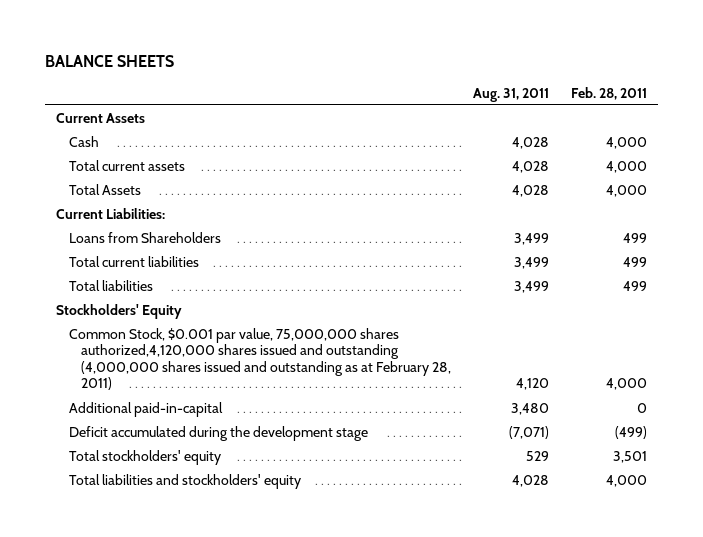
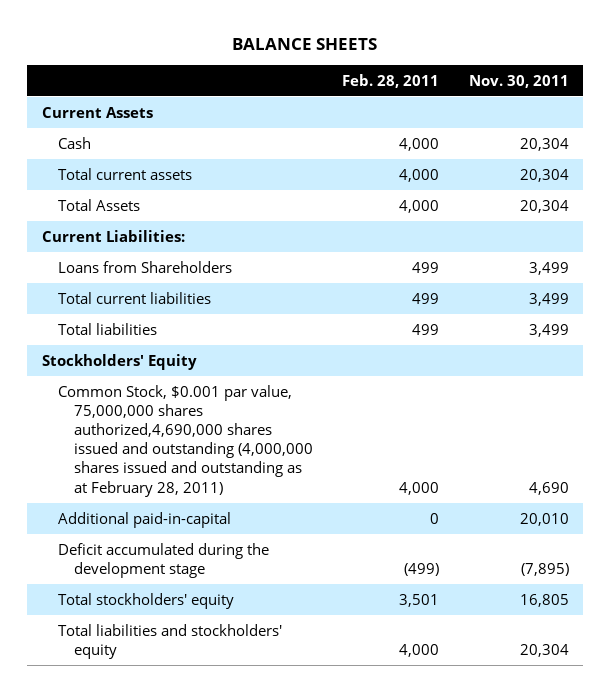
[473,87,550,102] Aug. 31, 2011 -> none
none -> [468,74,569,88] Nov. 30, 2011
[68,327,452,391] Common Stock, $0.001 par value, 75,000,000 shares authorized,4,120,000 shares issued and outstanding (4,000,000 shares issued and outstanding as at February 28, 2011) -> [57,384,313,497] Common Stock, $0.001 par value, 75,000,000 shares authorized,4,690,000 shares issued and outstanding (4,000,000 shares issued and outstanding as at February 28, 2011)

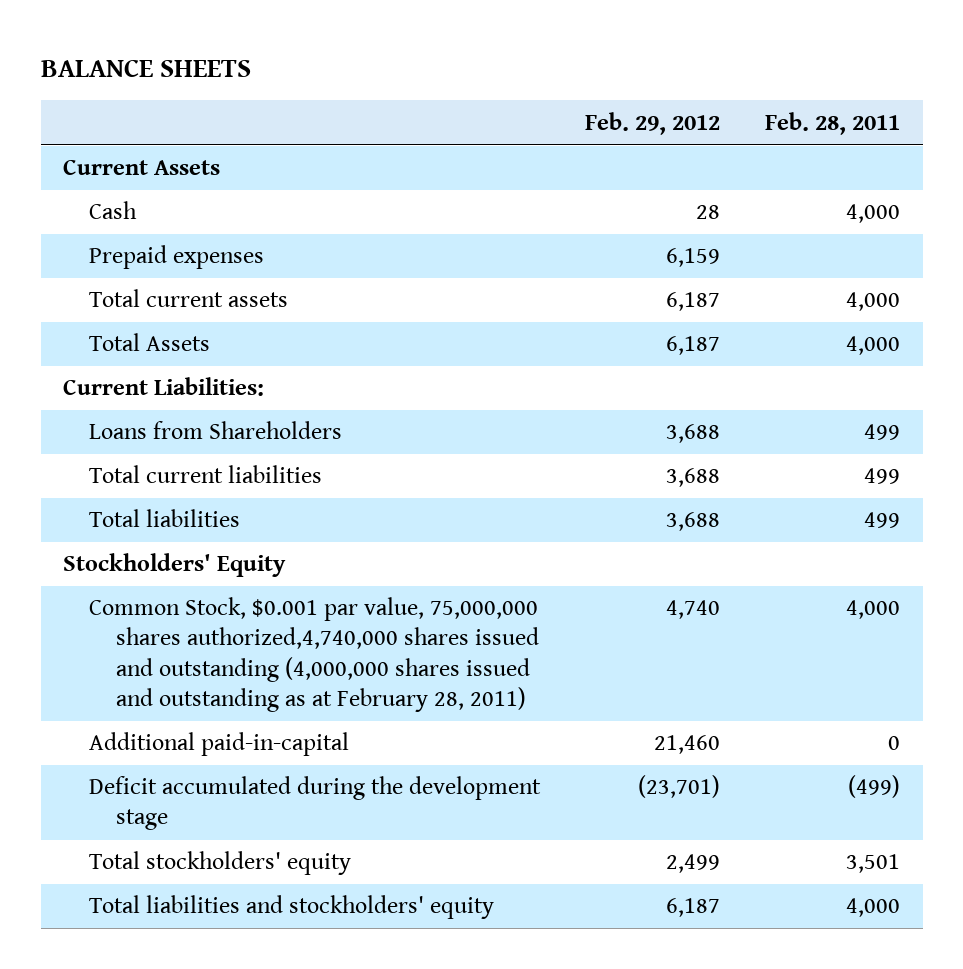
[468,74,569,88] Nov. 30, 2011 -> none
none -> [585,111,721,135] Feb. 29, 2012
none -> [89,245,265,270] Prepaid expenses
[57,384,313,497] Common Stock, $0.001 par value, 75,000,000 shares authorized,4,690,000 shares issued and outstanding (4,000,000 shares issued and outstanding as at February 28, 2011) -> [89,597,539,712] Common Stock, $0.001 par value, 75,000,000 shares authorized,4,740,000 shares issued and outstanding (4,000,000 shares issued and outstanding as at February 28, 2011)

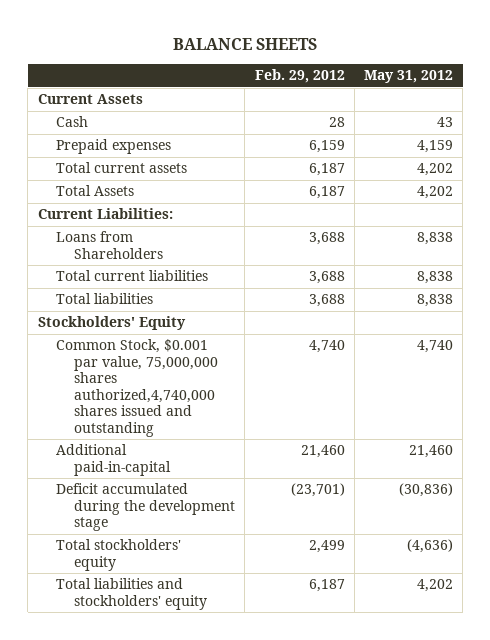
[765,111,901,135] Feb. 28, 2011 -> none
none -> [363,70,453,84] May 31, 2012
[89,597,539,712] Common Stock, $0.001 par value, 75,000,000 shares authorized,4,740,000 shares issued and outstanding (4,000,000 shares issued and outstanding as at February 28, 2011) -> [55,339,219,437] Common Stock, $0.001 par value, 75,000,000 shares authorized,4,740,000 shares issued and outstanding

